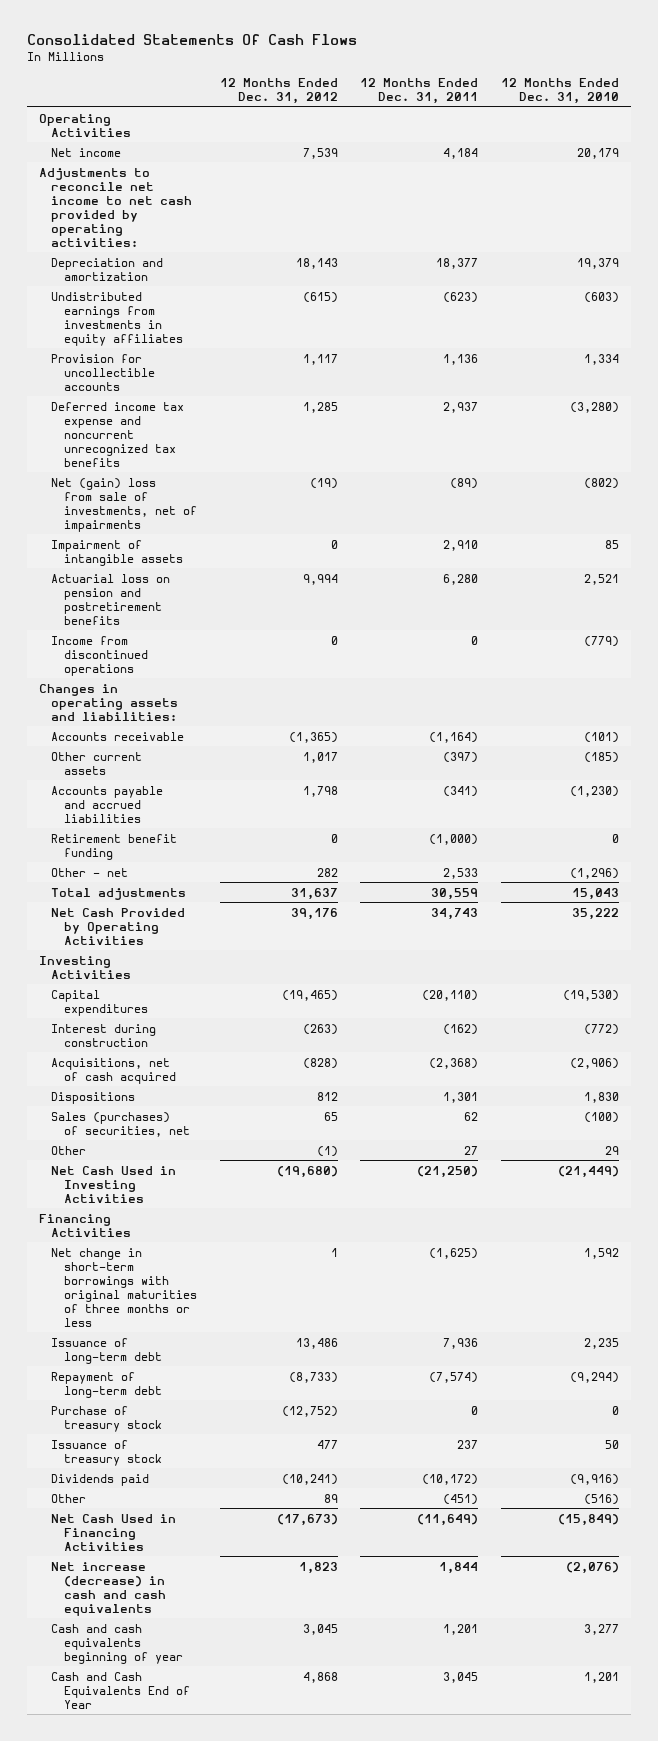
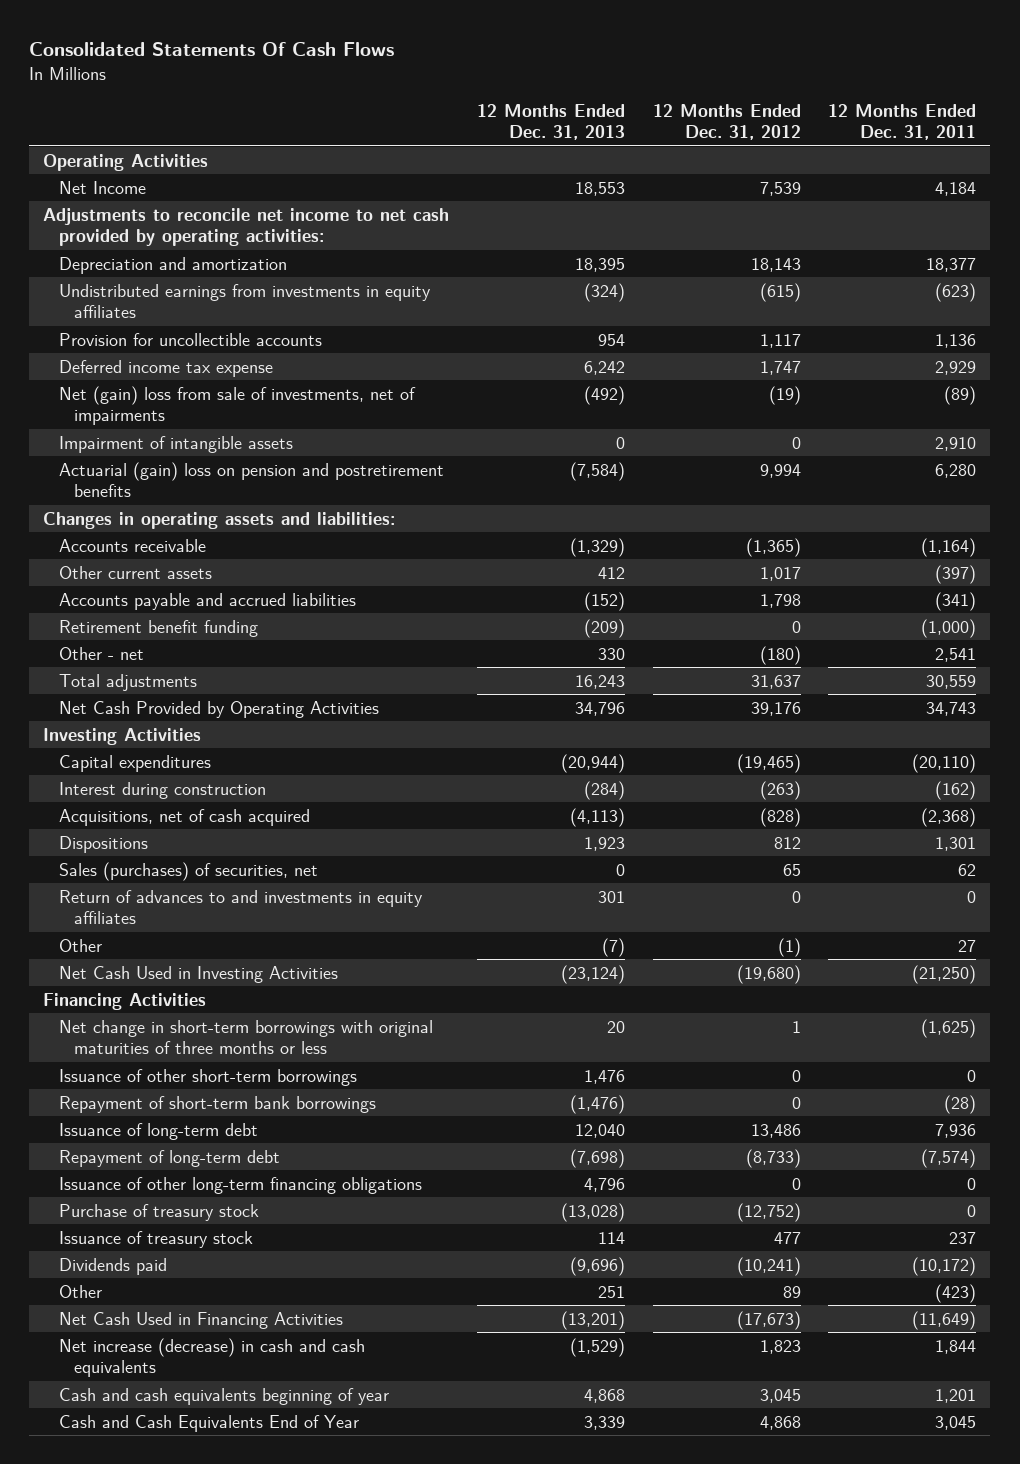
[501,78,620,105] 12 Months Ended Dec. 31, 2010 -> none
none -> [477,103,626,141] 12 Months Ended Dec. 31, 2013
[51,147,122,157] Net income -> [58,180,146,194] Net Income
[51,401,185,467] Deferred income tax expense and noncurrent unrecognized tax benefits -> [58,359,273,377] Deferred income tax expense
[302,401,338,413] 1,285 -> [759,360,801,375] 1,747
[443,401,479,413] 2,937 -> [935,360,977,375] 2,929
[51,635,148,676] Income from discontinued operations -> none
[51,573,171,625] Actuarial loss on pension and postretirement benefits -> [58,461,444,498] Actuarial (gain) loss on pension and postretirement benefits
[316,867,338,877] 282 -> [759,645,801,665] (180)
[443,867,479,879] 2,533 -> [935,647,977,662] 2,541
none -> [58,889,423,925] Return of advances to and investments in equity affiliates
none -> [58,1068,357,1086] Issuance of other short-term borrowings
none -> [58,1095,376,1113] Repayment of short-term bank borrowings
none -> [58,1176,422,1194] Issuance of other long-term financing obligations
[443,1493,479,1505] (451) -> [935,1283,977,1303] (423)

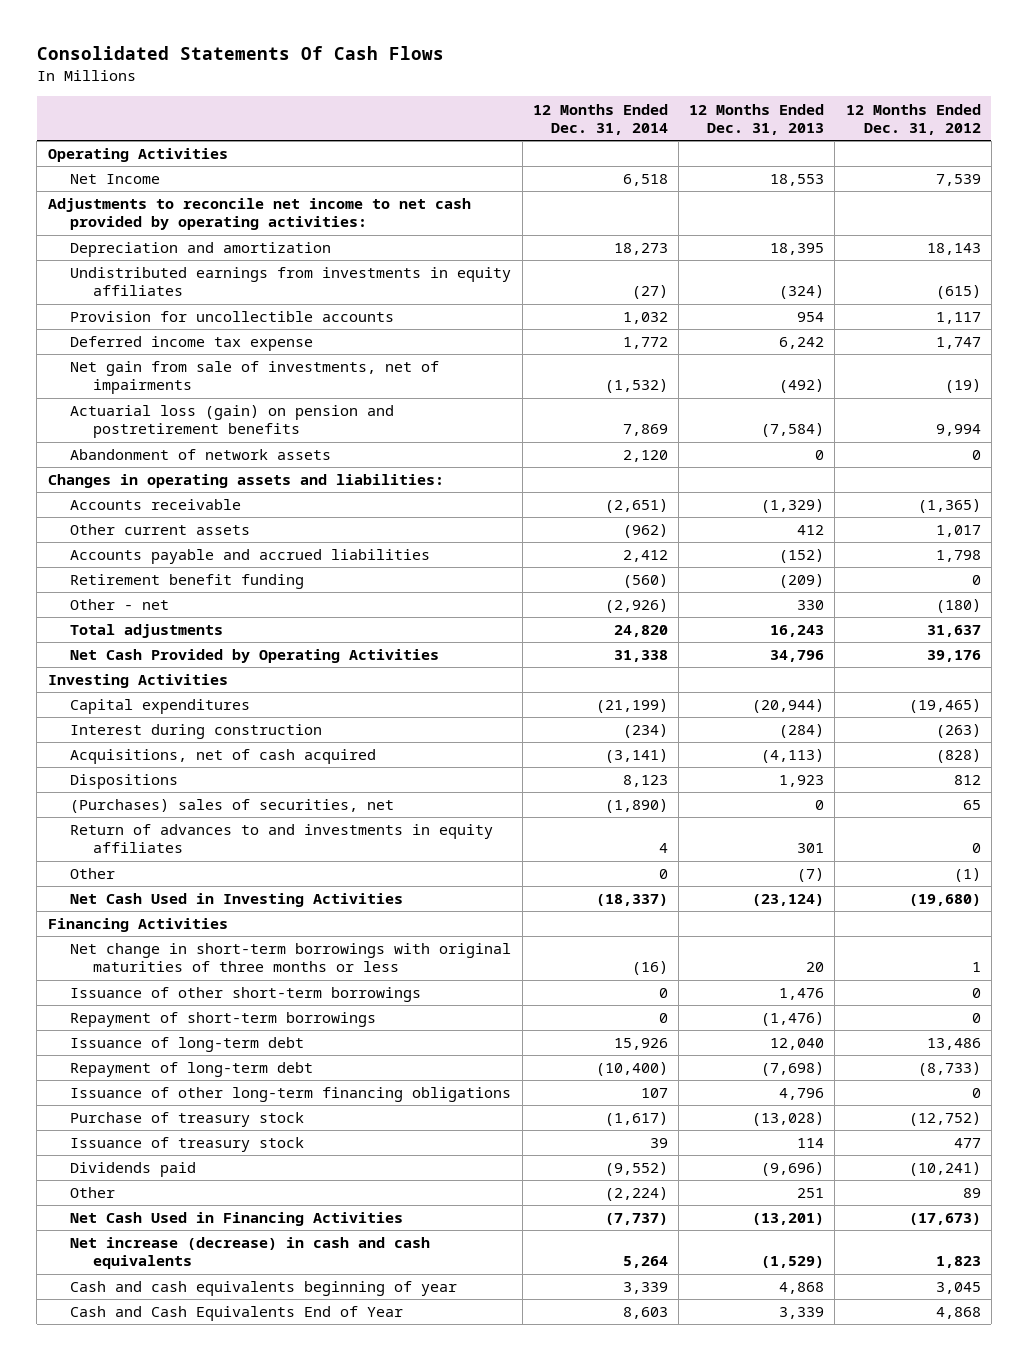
[828,103,977,141] 12 Months Ended Dec. 31, 2011 -> none
none -> [532,103,668,135] 12 Months Ended Dec. 31, 2014
[58,435,293,453] Impairment of intangible assets -> none
[58,385,416,426] Net (gain) loss from sale of investments, net of impairments -> [70,361,440,395] Net gain from sale of investments, net of impairments
[58,461,444,498] Actuarial (gain) loss on pension and postretirement benefits -> [70,405,395,439] Actuarial loss (gain) on pension and postretirement benefits
none -> [70,449,332,461] Abandonment of network assets
[58,861,318,881] Sales (purchases) of securities, net -> [70,799,395,814] (Purchases) sales of securities, net
[58,1095,376,1113] Repayment of short-term bank borrowings -> [70,1012,377,1028] Repayment of short-term borrowings

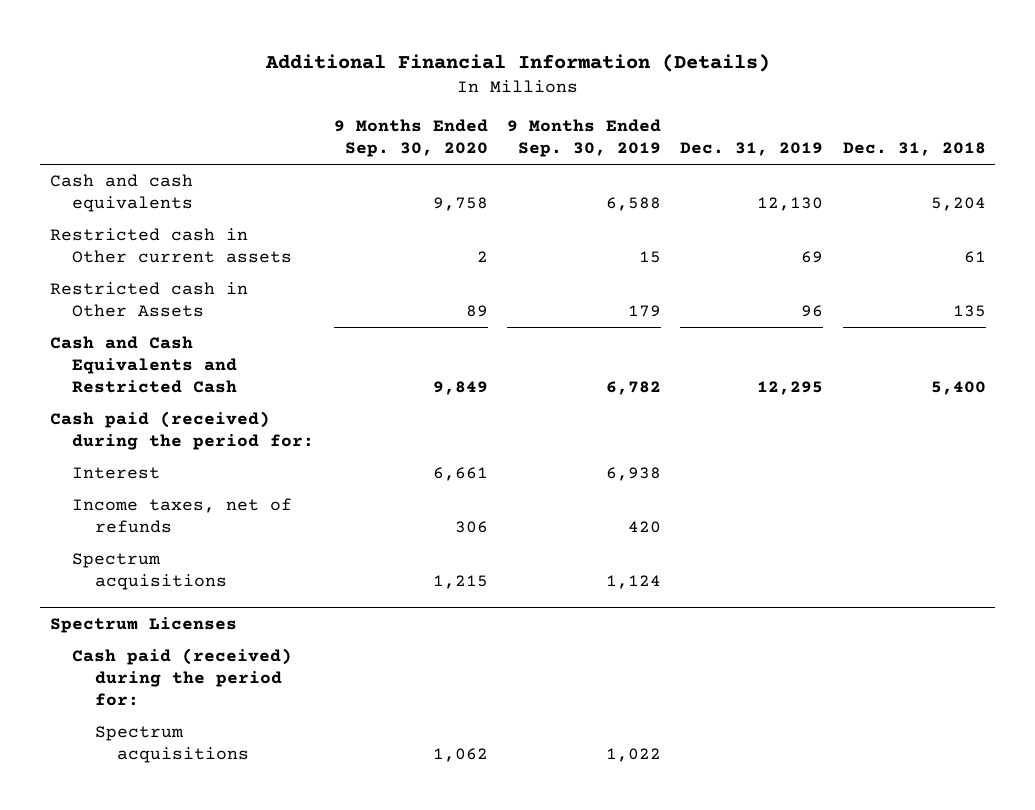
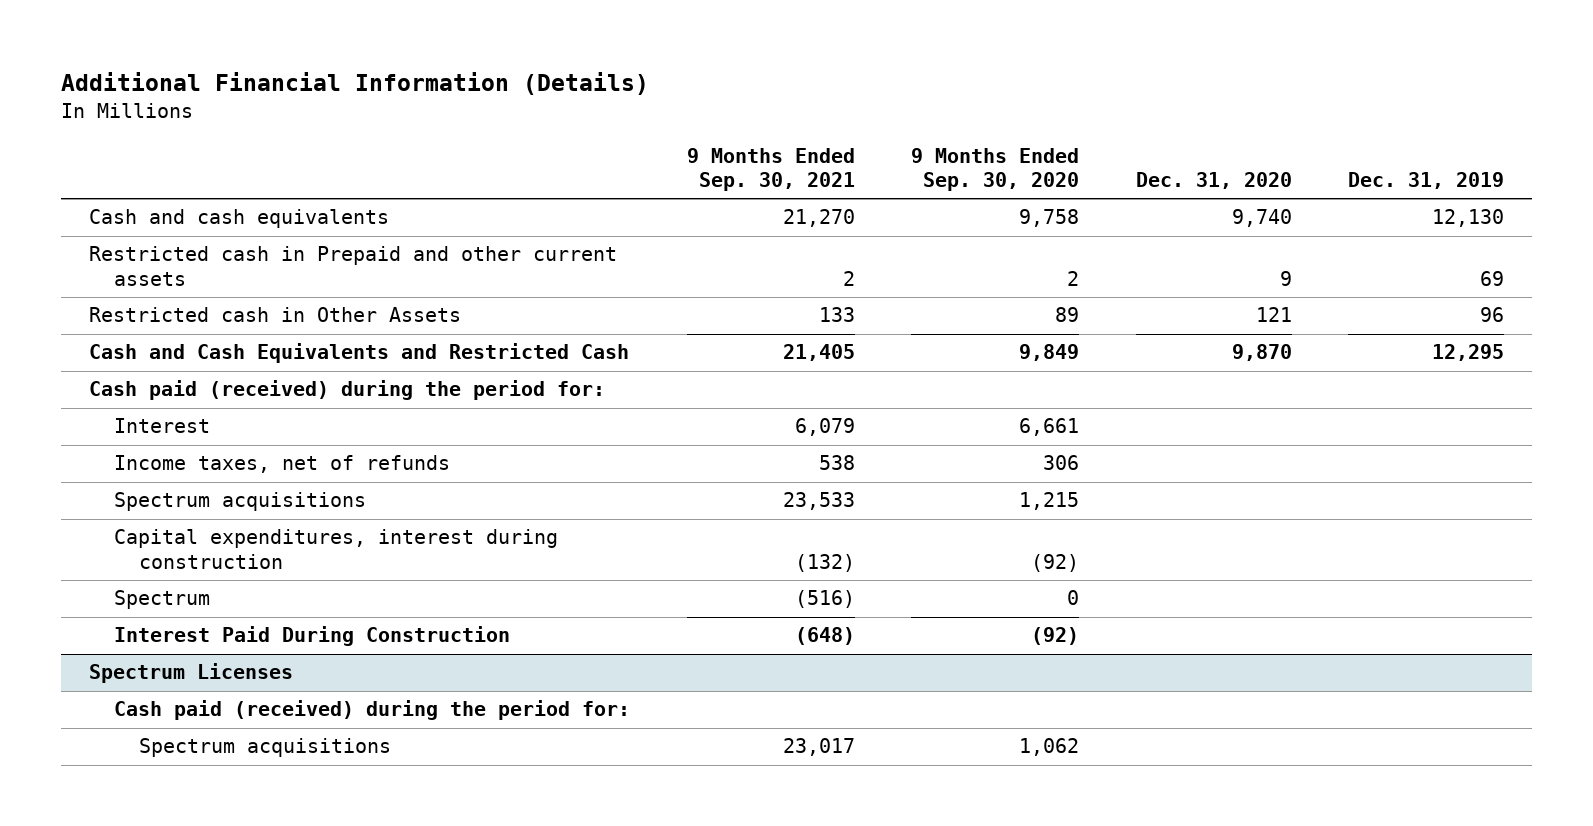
[506,119,661,158] 9 Months Ended Sep. 30, 2019 -> none
[842,142,986,157] Dec. 31, 2018 -> none
none -> [686,147,855,192] 9 Months Ended Sep. 30, 2021
none -> [1135,172,1292,190] Dec. 31, 2020
[49,228,293,264] Restricted cash in Other current assets -> [89,246,618,286] Restricted cash in Prepaid and other current assets
none -> [114,529,559,569] Capital expenditures, interest during construction
none -> [114,590,211,610] Spectrum
none -> [114,626,511,647] Interest Paid During Construction

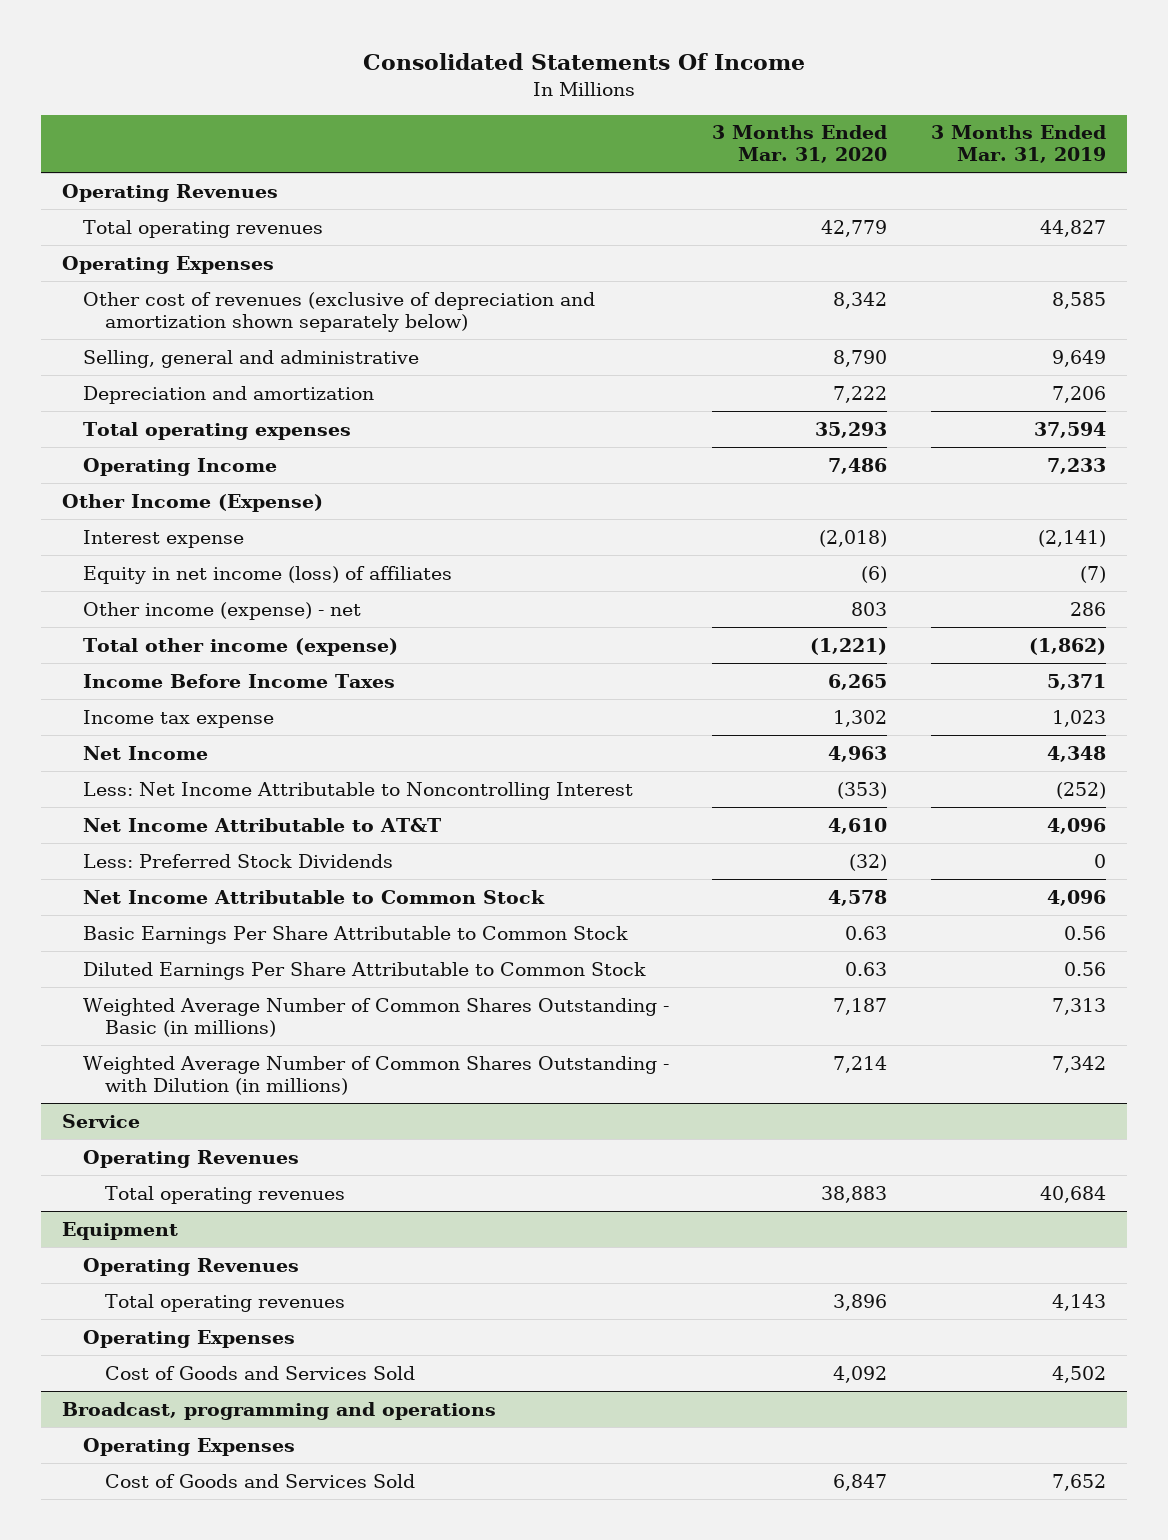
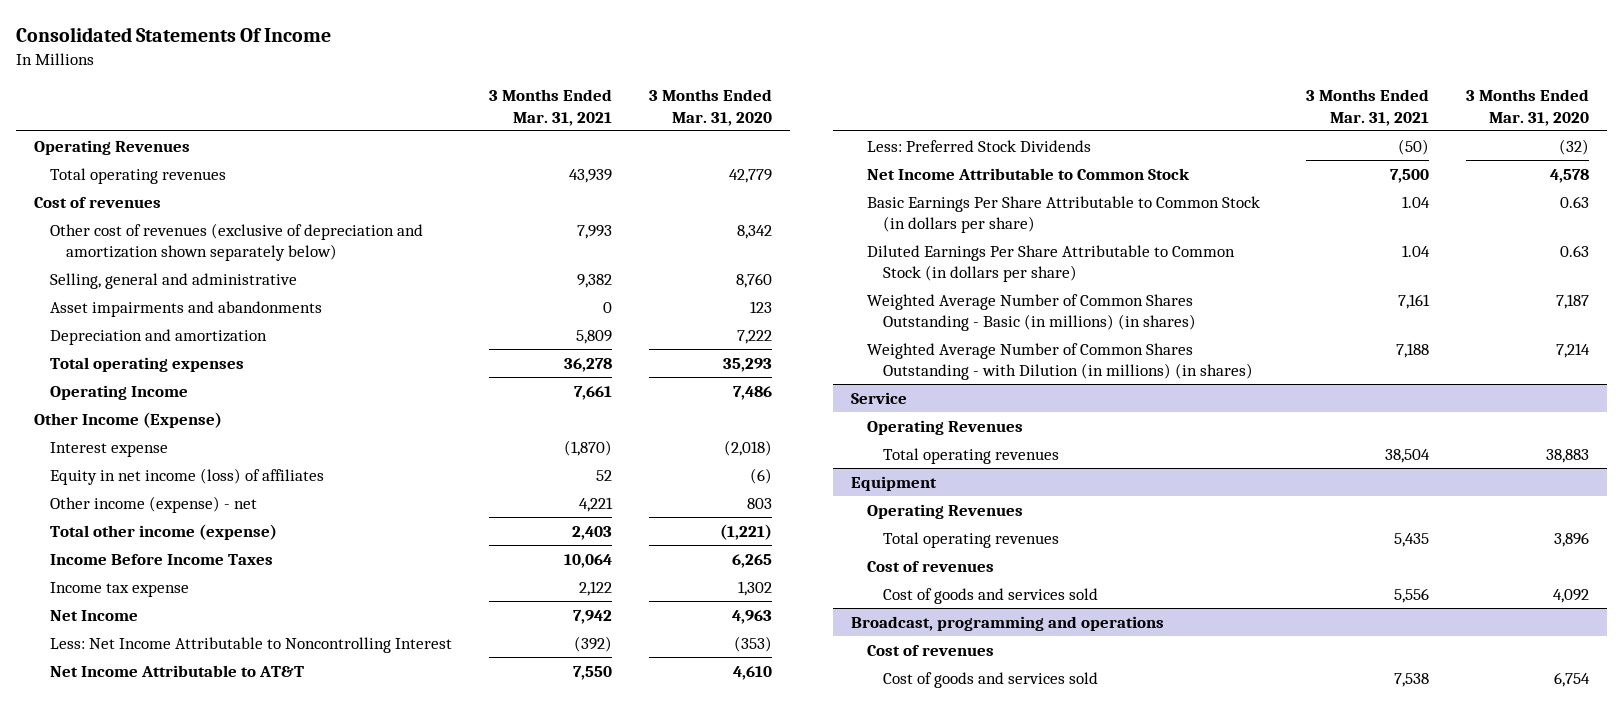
[930,125,1106,164] 3 Months Ended Mar. 31, 2019 -> none
none -> [488,89,612,126] 3 Months Ended Mar. 31, 2021
[62,255,275,274] Operating Expenses -> none
none -> [34,196,162,208] Cost of revenues
[833,349,888,367] 8,790 -> [735,272,772,288] 8,760
none -> [49,300,322,317] Asset impairments and abandonments
[83,925,629,944] Basic Earnings Per Share Attributable to Common Stock -> [866,195,1260,233] Basic Earnings Per Share Attributable to Common Stock (in dollars per share)
[83,961,647,980] Diluted Earnings Per Share Attributable to Common Stock -> [866,244,1235,282] Diluted Earnings Per Share Attributable to Common Stock (in dollars per share)
[83,997,670,1037] Weighted Average Number of Common Shares Outstanding - Basic (in millions) -> [866,293,1196,331] Weighted Average Number of Common Shares Outstanding - Basic (in millions) (in shares)
[83,1055,670,1095] Weighted Average Number of Common Shares Outstanding - with Dilution (in millions) -> [866,342,1253,380] Weighted Average Number of Common Shares Outstanding - with Dilution (in millions) (in shares)
[83,1329,296,1348] Operating Expenses -> none
none -> [866,560,994,572] Cost of revenues
[104,1365,415,1380] Cost of Goods and Services Sold -> [882,587,1098,604] Cost of goods and services sold
[83,1437,296,1456] Operating Expenses -> none
none -> [866,644,994,656] Cost of revenues
[104,1473,415,1488] Cost of Goods and Services Sold -> [882,671,1098,688] Cost of goods and services sold
[833,1473,888,1491] 6,847 -> [1553,671,1590,687] 6,754

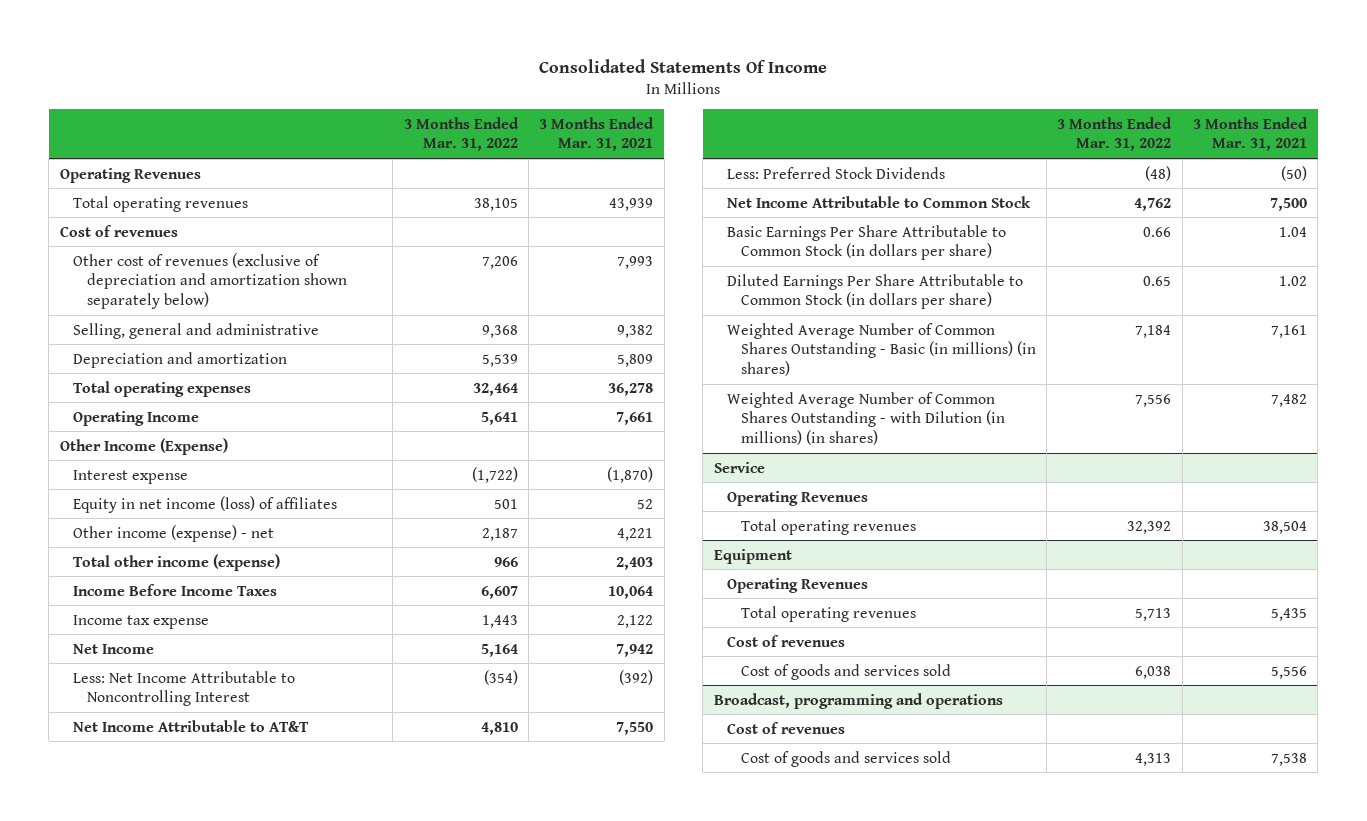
[648,89,772,126] 3 Months Ended Mar. 31, 2020 -> none
none -> [403,116,519,152] 3 Months Ended Mar. 31, 2022
[49,300,322,317] Asset impairments and abandonments -> none
[1401,244,1430,257] 1.04 -> [1279,275,1308,286] 1.02
[1395,342,1429,358] 7,188 -> [1271,393,1308,407] 7,482

